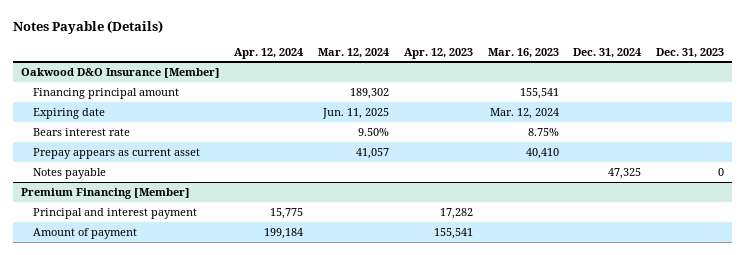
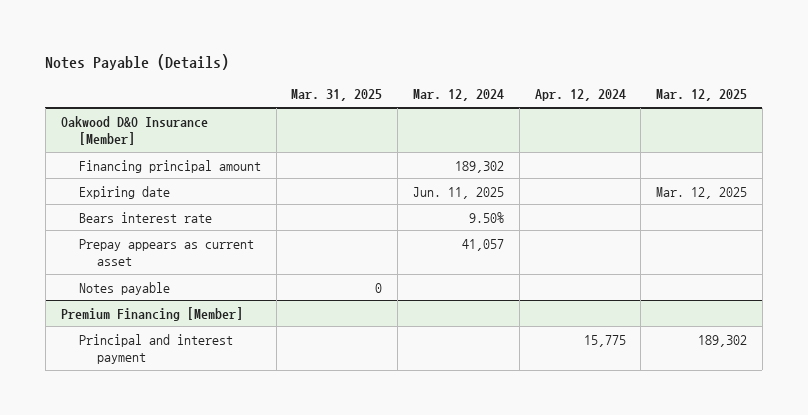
[403,47,473,59] Apr. 12, 2023 -> none
[487,47,559,58] Mar. 16, 2023 -> none
[573,47,642,58] Dec. 31, 2024 -> none
[656,47,725,58] Dec. 31, 2023 -> none
none -> [291,89,383,102] Mar. 31, 2025
none -> [656,89,748,102] Mar. 12, 2025
[33,227,138,239] Amount of payment -> none

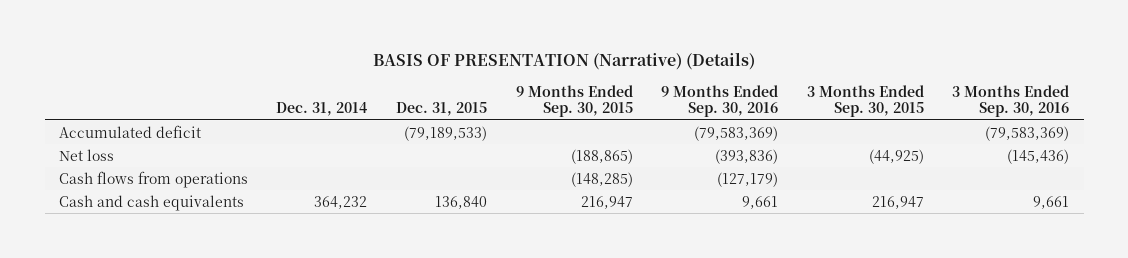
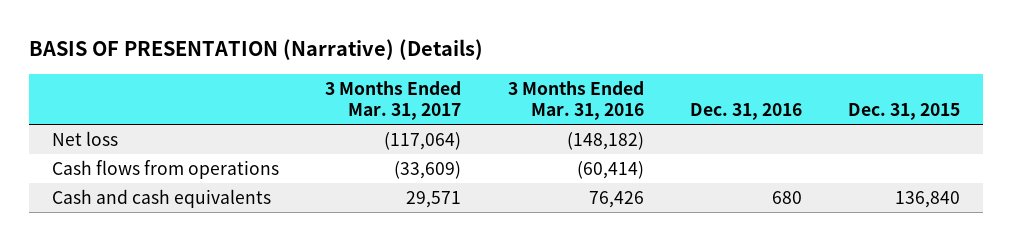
[276,102,368,117] Dec. 31, 2014 -> none
[515,84,633,118] 9 Months Ended Sep. 30, 2015 -> none
[661,84,779,118] 9 Months Ended Sep. 30, 2016 -> none
[806,84,924,118] 3 Months Ended Sep. 30, 2015 -> none
[952,84,1070,118] 3 Months Ended Sep. 30, 2016 -> none
none -> [325,80,462,121] 3 Months Ended Mar. 31, 2017
none -> [507,80,644,121] 3 Months Ended Mar. 31, 2016
none -> [689,103,802,121] Dec. 31, 2016
[58,124,201,138] Accumulated deficit -> none

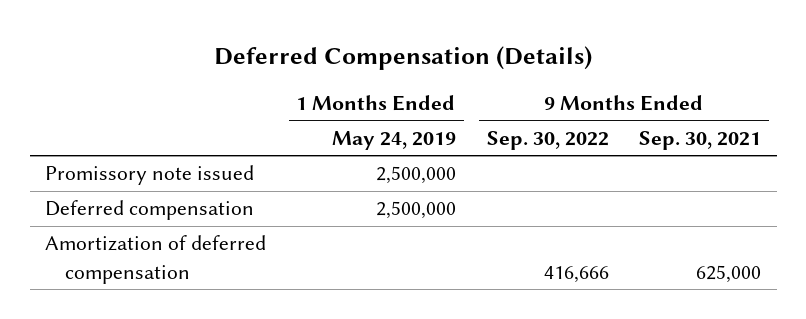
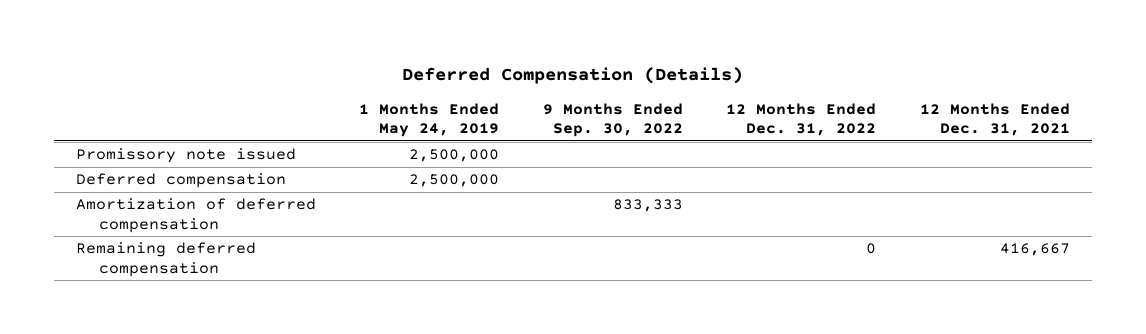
[639,130,762,150] Sep. 30, 2021 -> none
none -> [726,102,877,137] 12 Months Ended Dec. 31, 2022
none -> [919,102,1070,137] 12 Months Ended Dec. 31, 2021
[543,265,609,283] 416,666 -> [612,199,683,213] 833,333
none -> [75,242,256,277] Remaining deferred compensation

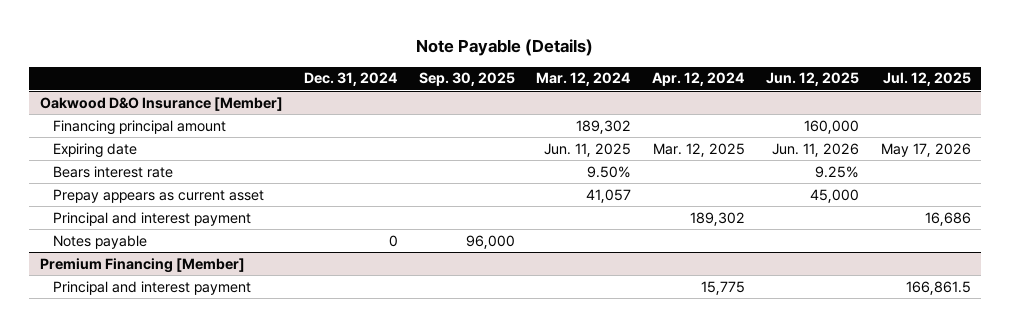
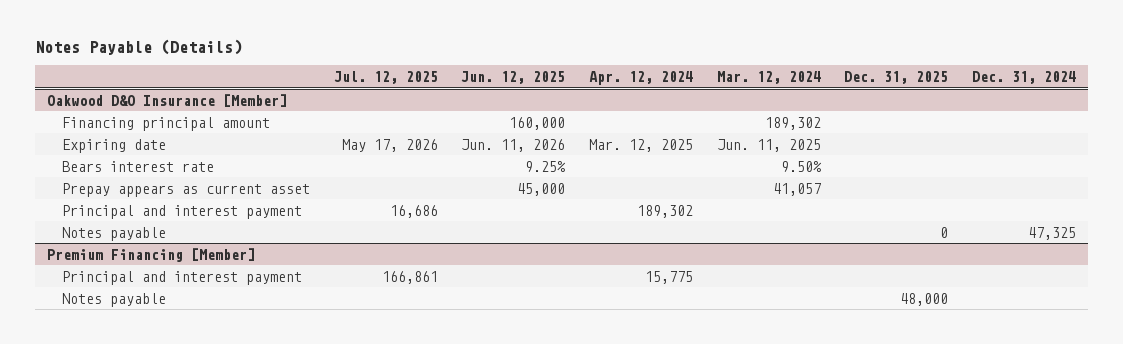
[416,39,594,57] Note Payable (Details) -> [34,39,242,56] Notes Payable (Details)
[419,72,516,87] Sep. 30, 2025 -> none
none -> [844,71,949,85] Dec. 31, 2025
[389,234,399,247] 0 -> [1028,226,1077,240] 47,325
[905,280,971,295] 166,861.5 -> [381,270,438,284] 166,861
none -> [62,292,167,307] Notes payable

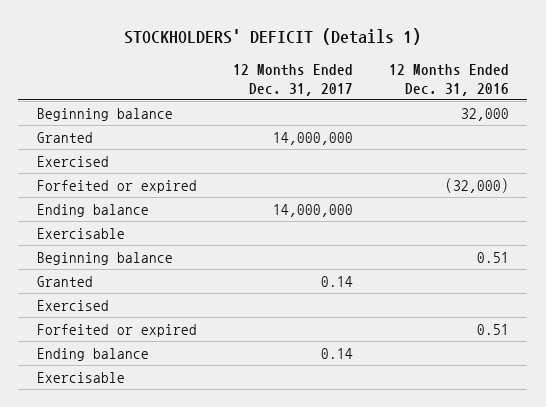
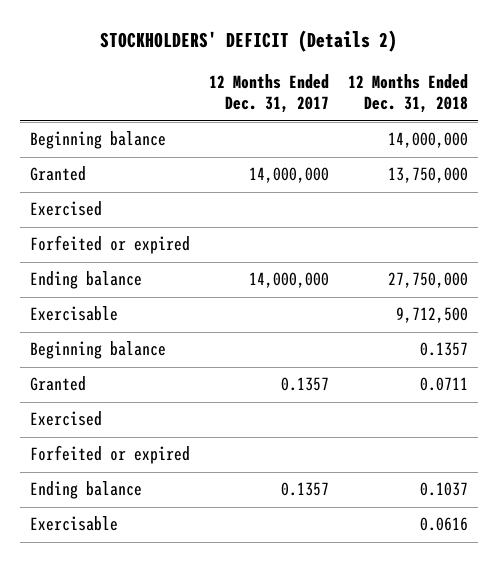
[123,27,421,45] STOCKHOLDERS' DEFICIT (Details 1) -> [99,30,397,53] STOCKHOLDERS' DEFICIT (Details 2)
[389,63,510,96] 12 Months Ended Dec. 31, 2016 -> none
none -> [348,73,469,114] 12 Months Ended Dec. 31, 2018
[320,275,353,287] 0.14 -> [280,377,329,392] 0.1357
[320,347,353,359] 0.14 -> [280,482,329,497] 0.1357

